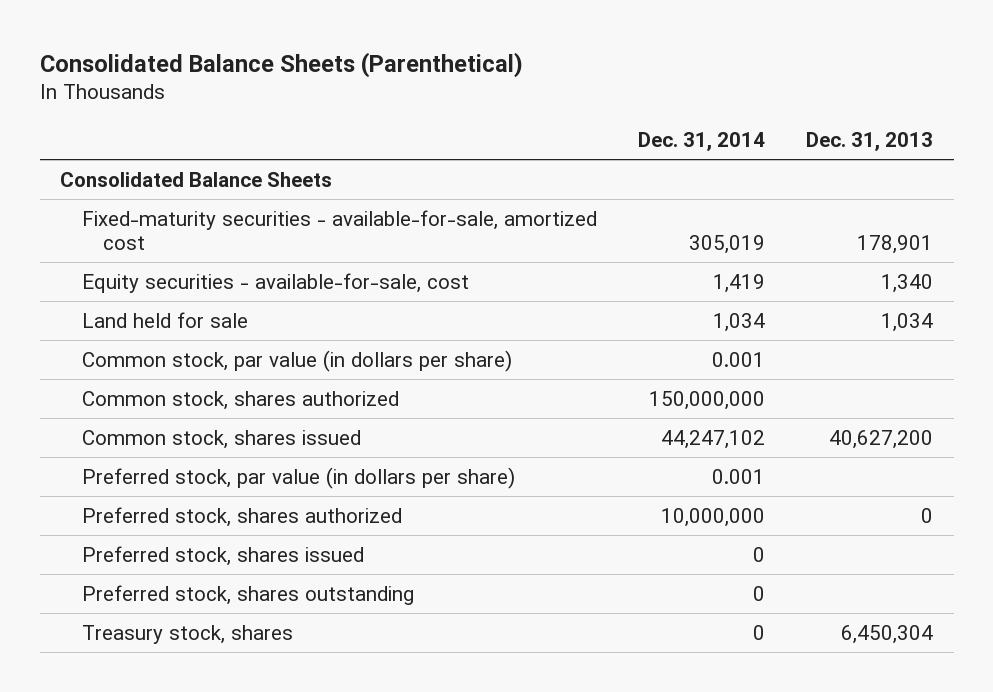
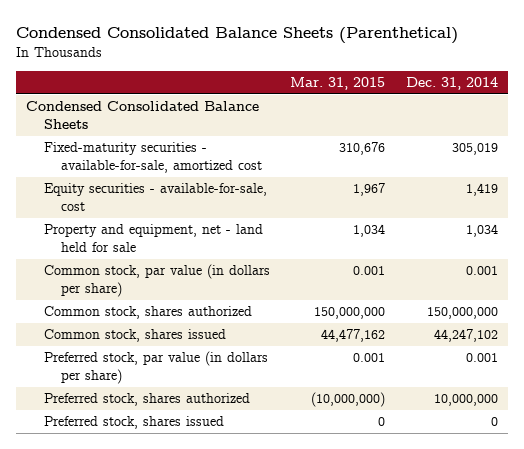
[39,51,523,78] Consolidated Balance Sheets (Parenthetical) -> [16,27,459,45] Condensed Consolidated Balance Sheets (Parenthetical)
[806,131,934,151] Dec. 31, 2013 -> none
none -> [290,77,386,91] Mar. 31, 2015
[60,171,333,187] Consolidated Balance Sheets -> [26,101,260,130] Condensed Consolidated Balance Sheets
[81,311,248,328] Land held for sale -> [43,224,263,253] Property and equipment, net - land held for sale
[81,584,414,605] Preferred stock, shares outstanding -> none
[81,624,293,644] Treasury stock, shares -> none

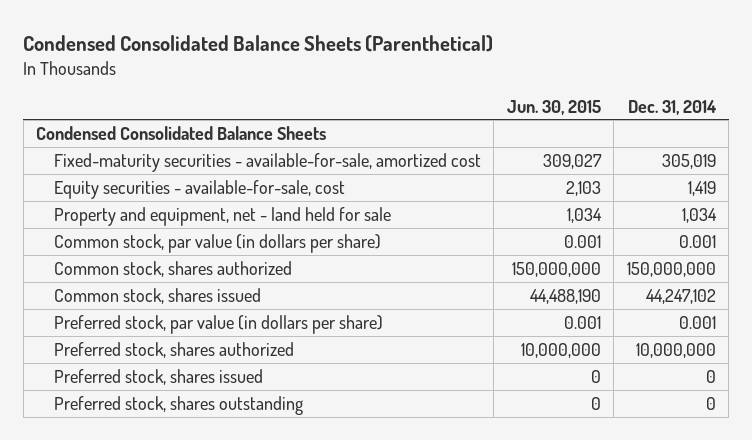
[290,77,386,91] Mar. 31, 2015 -> none
none -> [506,99,601,115] Jun. 30, 2015
none -> [53,395,303,415] Preferred stock, shares outstanding

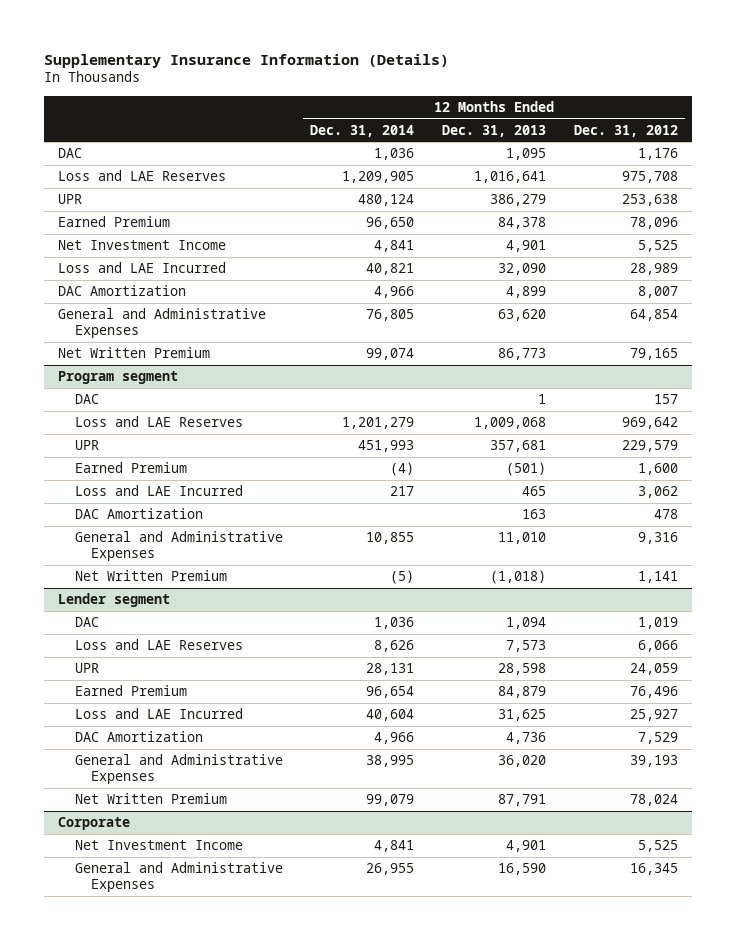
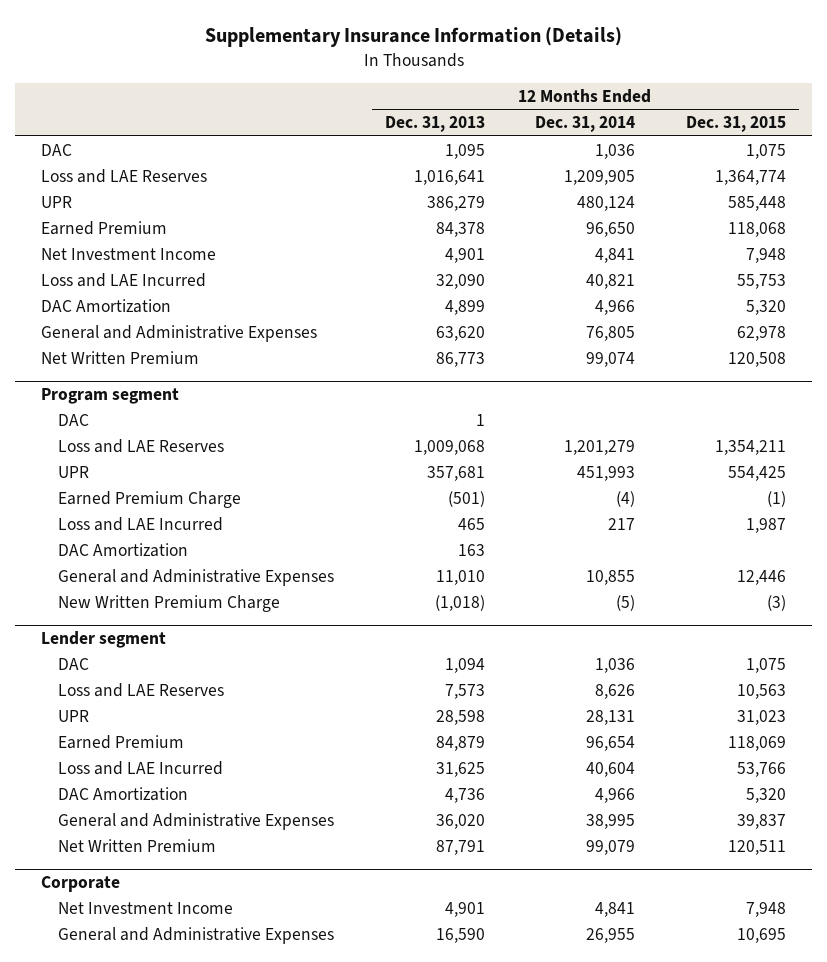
[574,124,679,137] Dec. 31, 2012 -> none
none -> [686,116,787,133] Dec. 31, 2015
[74,462,187,474] Earned Premium -> [57,490,241,508] Earned Premium Charge
[74,570,227,582] Net Written Premium -> [57,594,280,612] New Written Premium Charge

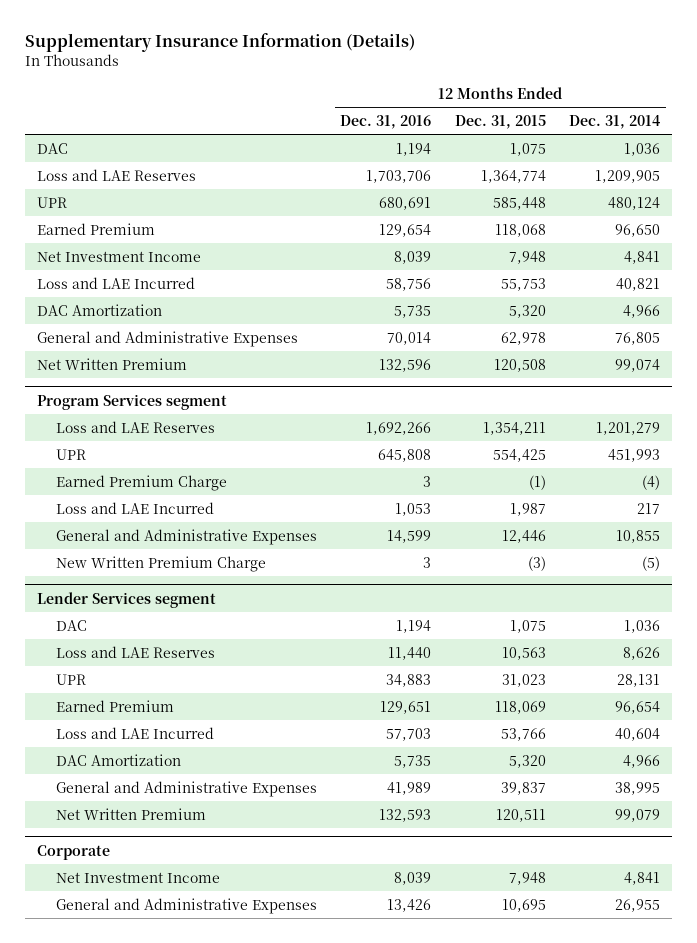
[384,116,485,133] Dec. 31, 2013 -> none
none -> [340,114,432,129] Dec. 31, 2016
[57,413,89,426] DAC -> none
[40,387,179,404] Program segment -> [36,393,227,410] Program Services segment
[57,542,188,557] DAC Amortization -> none
[40,630,166,648] Lender segment -> [36,591,216,608] Lender Services segment

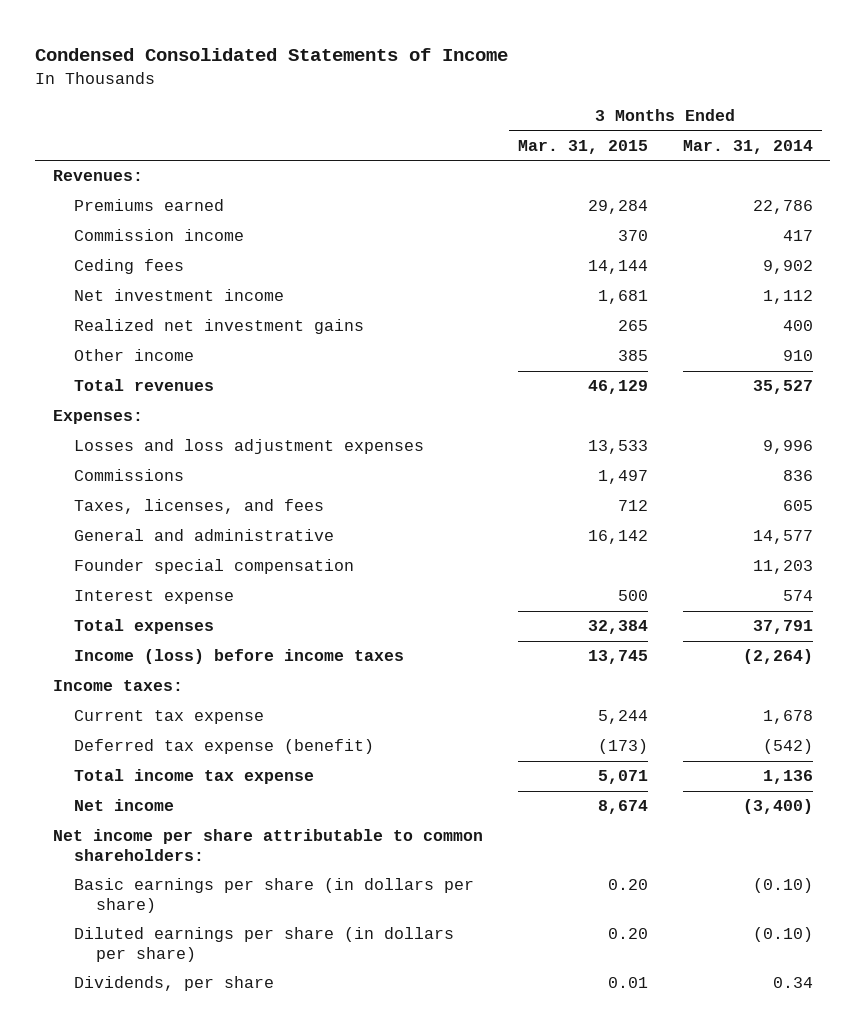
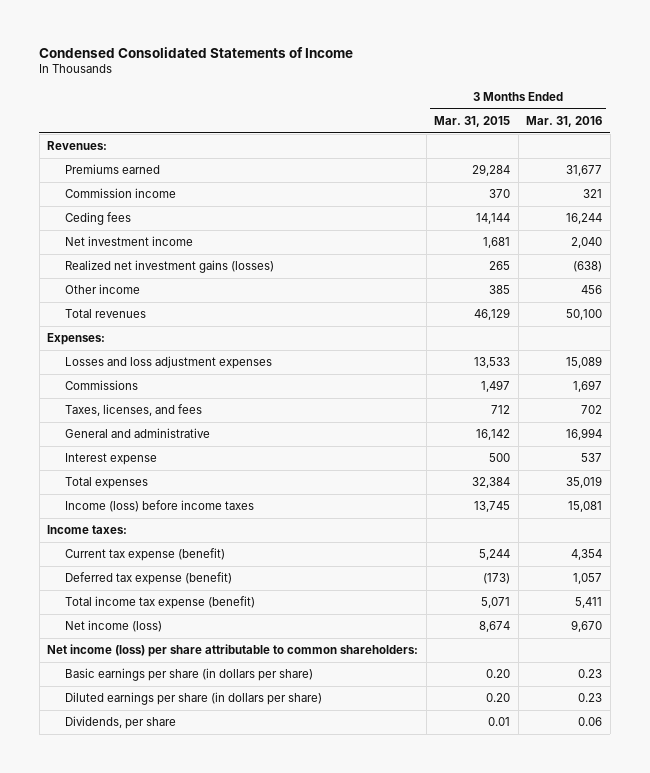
[682,139,813,154] Mar. 31, 2014 -> none
none -> [526,115,603,127] Mar. 31, 2016
[74,319,365,335] Realized net investment gains -> [64,260,274,274] Realized net investment gains (losses)
[74,559,355,575] Founder special compensation -> none
[74,710,265,725] Current tax expense -> [64,548,225,562] Current tax expense (benefit)
[74,769,315,785] Total income tax expense -> [64,596,255,610] Total income tax expense (benefit)
[74,799,175,812] Net income -> [64,620,162,633] Net income (loss)
[52,829,483,861] Net income per share attributable to common shareholders: -> [47,644,419,658] Net income (loss) per share attributable to common shareholders:

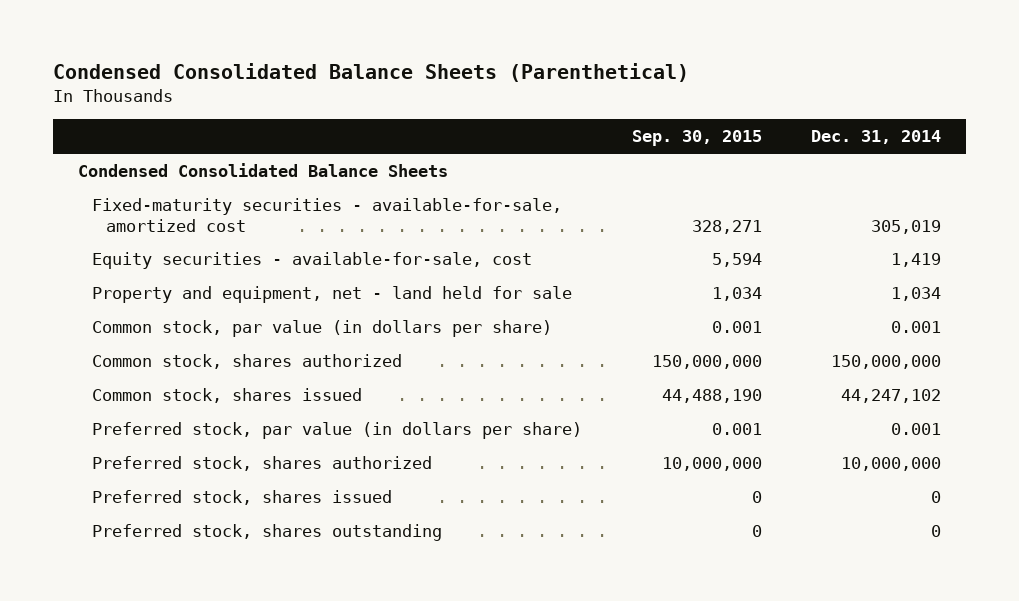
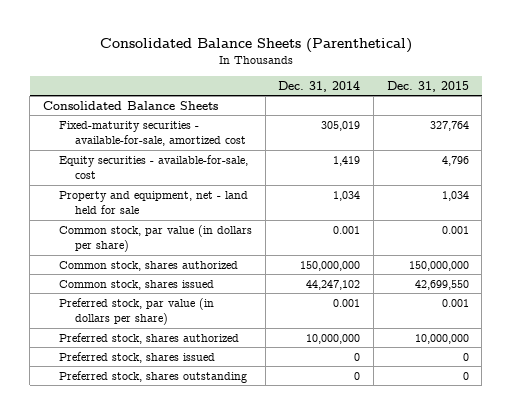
[52,63,689,83] Condensed Consolidated Balance Sheets (Parenthetical) -> [99,38,412,54] Consolidated Balance Sheets (Parenthetical)
[631,130,762,147] Sep. 30, 2015 -> none
none -> [386,80,469,92] Dec. 31, 2015
[77,163,448,178] Condensed Consolidated Balance Sheets -> [42,100,218,110] Consolidated Balance Sheets

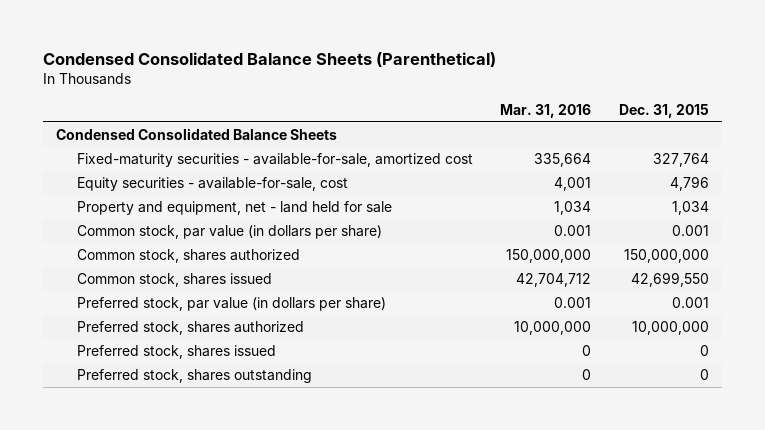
[99,38,412,54] Consolidated Balance Sheets (Parenthetical) -> [42,51,496,67] Condensed Consolidated Balance Sheets (Parenthetical)
[278,80,361,92] Dec. 31, 2014 -> none
none -> [500,103,592,118] Mar. 31, 2016
[42,100,218,110] Consolidated Balance Sheets -> [56,128,338,141] Condensed Consolidated Balance Sheets

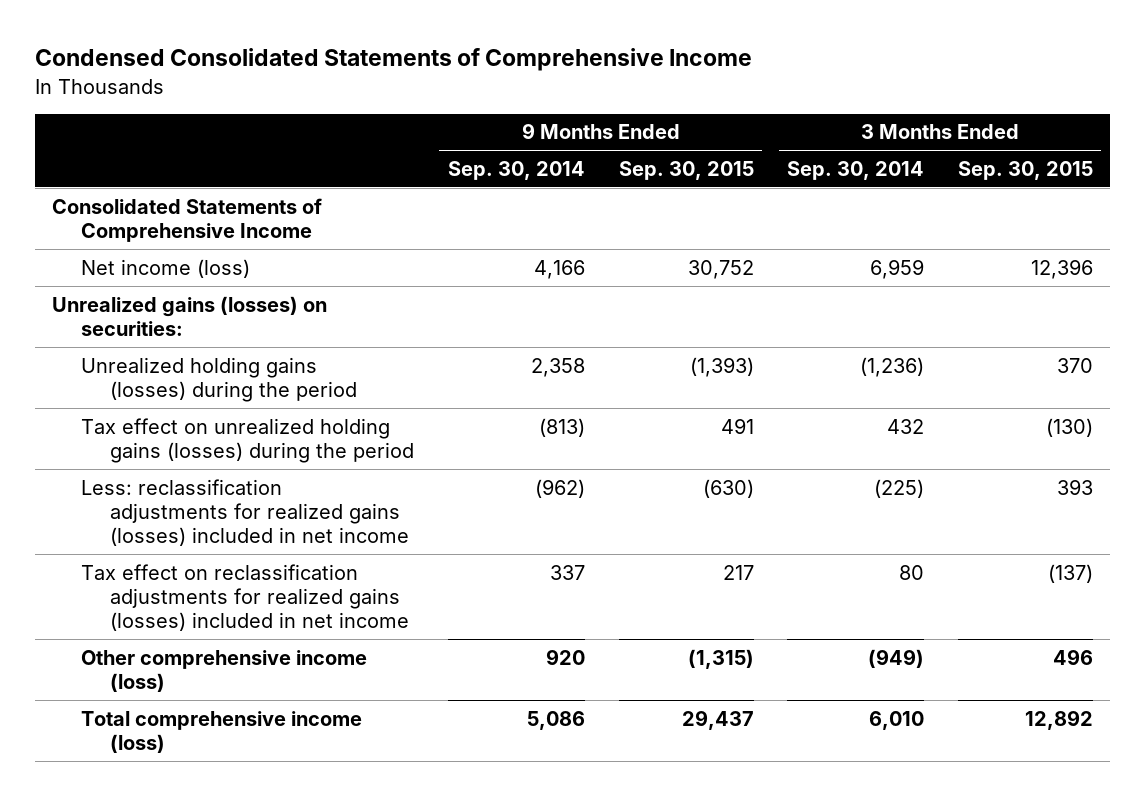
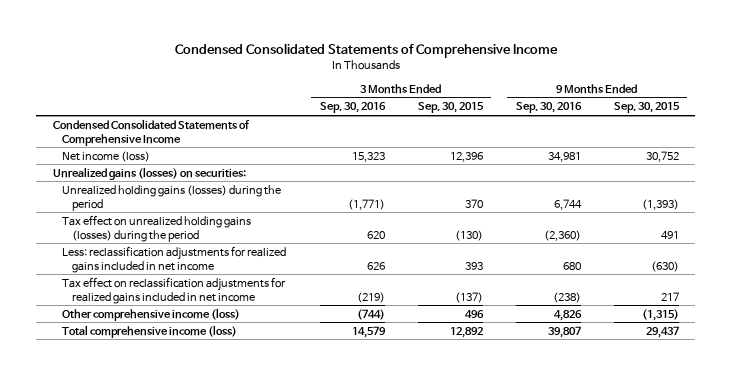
[447,160,585,180] Sep. 30, 2014 -> none
[787,160,925,180] Sep. 30, 2014 -> none
none -> [319,102,386,114] Sep. 30, 2016
none -> [515,102,582,114] Sep. 30, 2016
[51,197,322,242] Consolidated Statements of Comprehensive Income -> [53,118,251,146] Condensed Consolidated Statements of Comprehensive Income
[80,478,410,546] Less: reclassification adjustments for realized gains (losses) included in net income -> [62,245,287,273] Less: reclassification adjustments for realized gains included in net income
[80,563,410,631] Tax effect on reclassification adjustments for realized gains (losses) included in net income -> [62,276,287,304] Tax effect on reclassification adjustments for realized gains included in net income

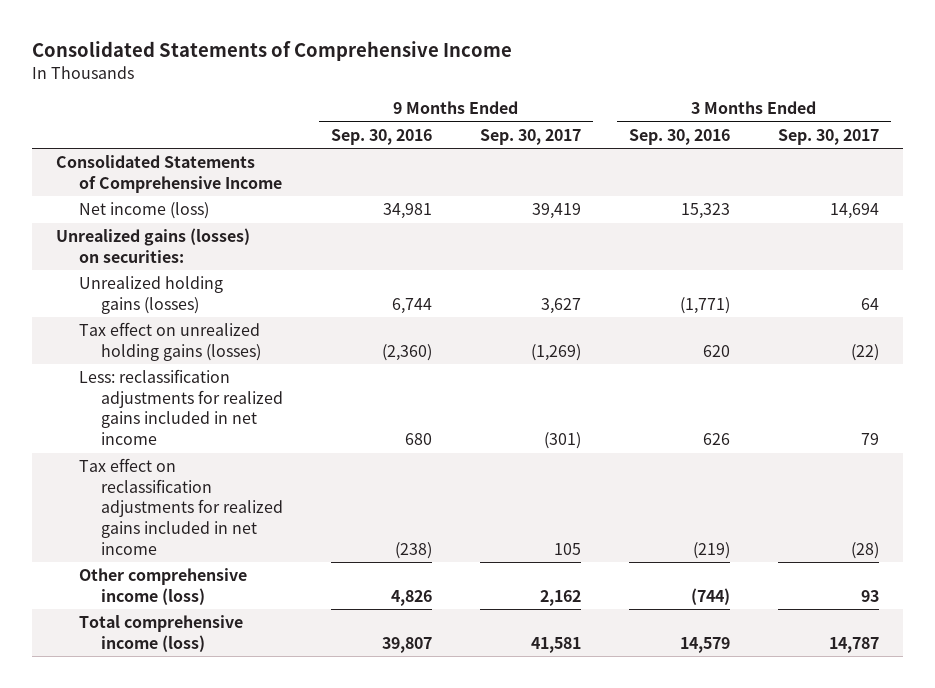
[174,42,558,58] Condensed Consolidated Statements of Comprehensive Income -> [31,40,512,61] Consolidated Statements of Comprehensive Income
[417,102,484,114] Sep. 30, 2015 -> none
[613,102,680,114] Sep. 30, 2015 -> none
none -> [480,128,582,145] Sep. 30, 2017
none -> [777,128,879,145] Sep. 30, 2017
[53,118,251,146] Condensed Consolidated Statements of Comprehensive Income -> [55,155,282,193] Consolidated Statements of Comprehensive Income
[62,184,282,211] Unrealized holding gains (losses) during the period -> [78,276,223,314] Unrealized holding gains (losses)
[62,214,252,242] Tax effect on unrealized holding gains (losses) during the period -> [78,322,262,361] Tax effect on unrealized holding gains (losses)

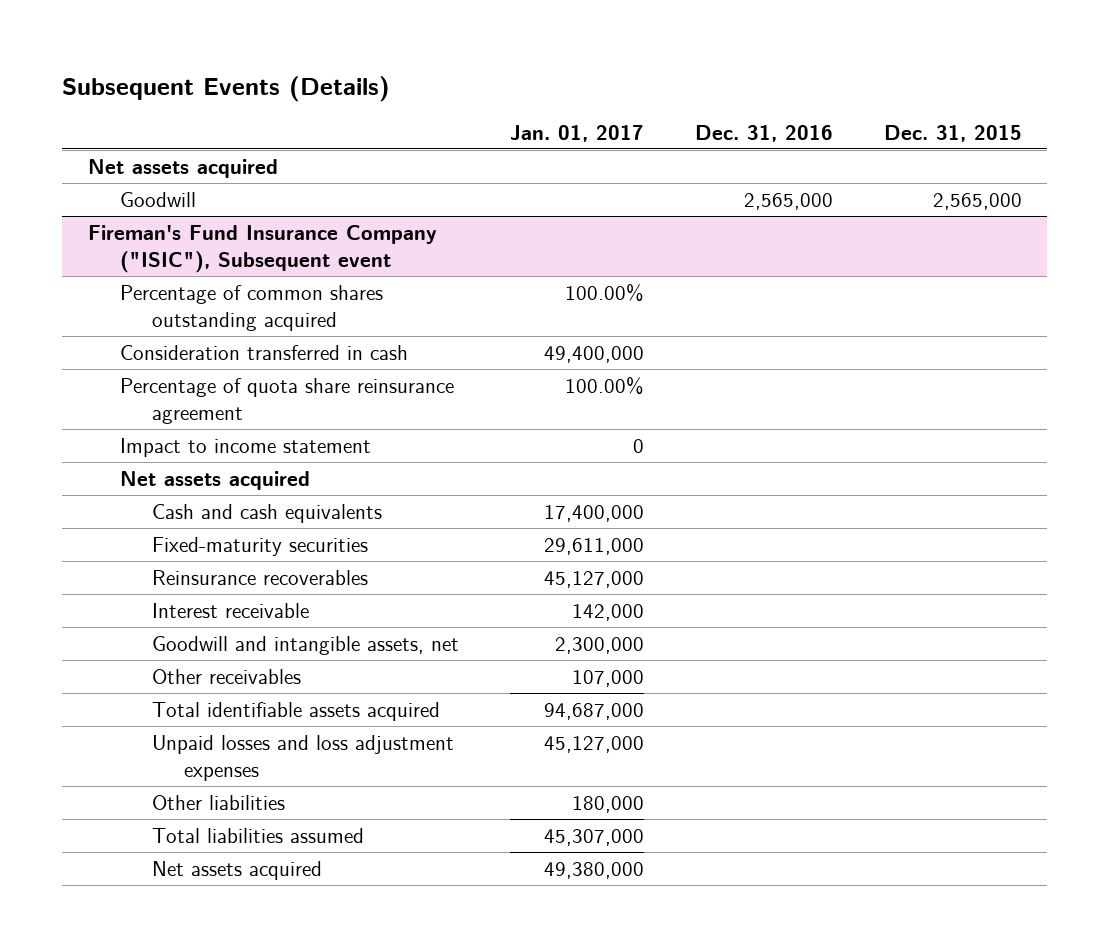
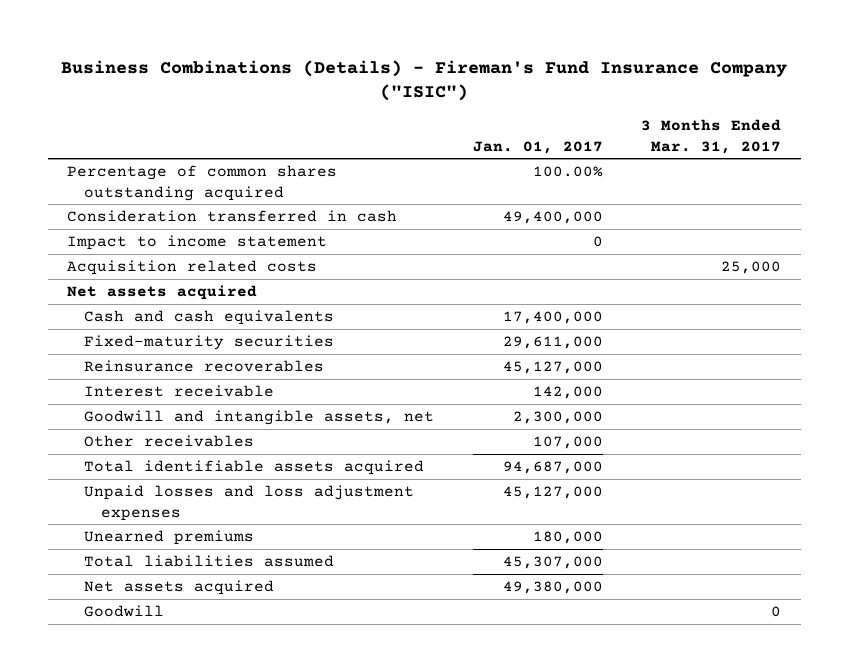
[62,76,391,103] Subsequent Events (Details) -> [61,59,788,102] Business Combinations (Details) - Fireman's Fund Insurance Company ("ISIC")
[694,124,833,142] Dec. 31, 2016 -> none
[883,124,1022,142] Dec. 31, 2015 -> none
none -> [641,119,782,154] 3 Months Ended Mar. 31, 2017
[87,158,278,178] Net assets acquired -> none
[87,224,437,273] Fireman's Fund Insurance Company ("ISIC"), Subsequent event -> none
[119,377,454,424] Percentage of quota share reinsurance agreement -> none
none -> [67,260,318,276] Acquisition related costs
[152,794,286,810] Other liabilities -> none
none -> [84,530,255,546] Unearned premiums
[119,191,196,207] Goodwill -> [84,605,165,618] Goodwill

